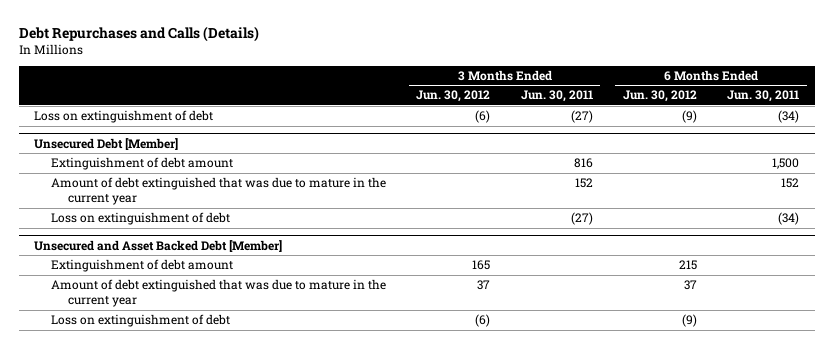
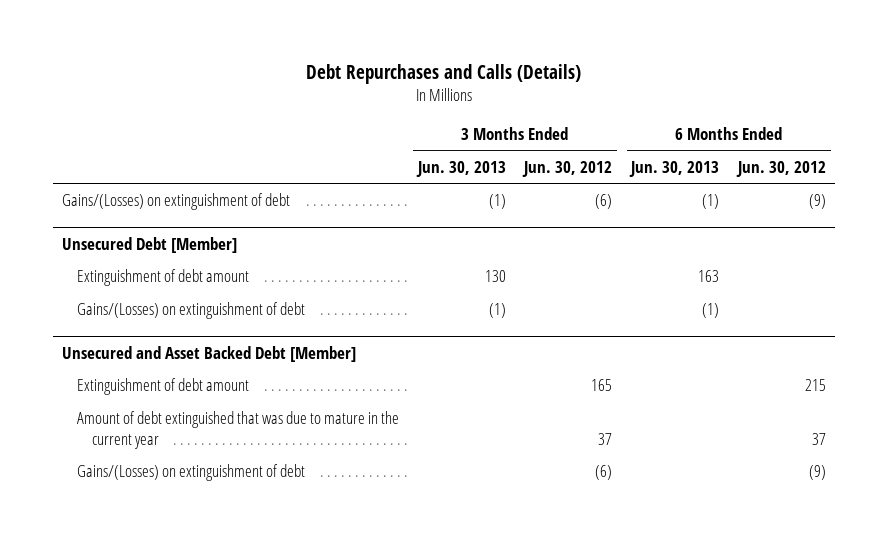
[520,90,593,103] Jun. 30, 2011 -> none
[727,90,800,103] Jun. 30, 2011 -> none
none -> [415,160,506,177] Jun. 30, 2013
none -> [629,160,720,177] Jun. 30, 2013
[33,110,213,124] Loss on extinguishment of debt -> [61,193,290,211] Gains/(Losses) on extinguishment of debt
[51,177,387,206] Amount of debt extinguished that was due to mature in the current year -> none
[51,212,231,226] Loss on extinguishment of debt -> [77,302,306,320] Gains/(Losses) on extinguishment of debt
[51,314,231,328] Loss on extinguishment of debt -> [77,464,306,482] Gains/(Losses) on extinguishment of debt

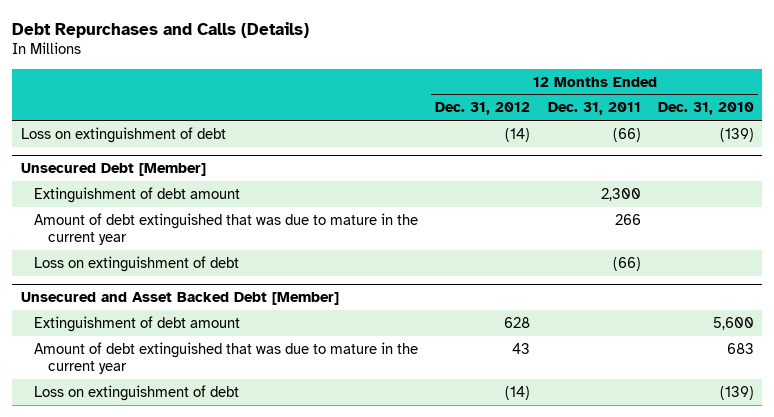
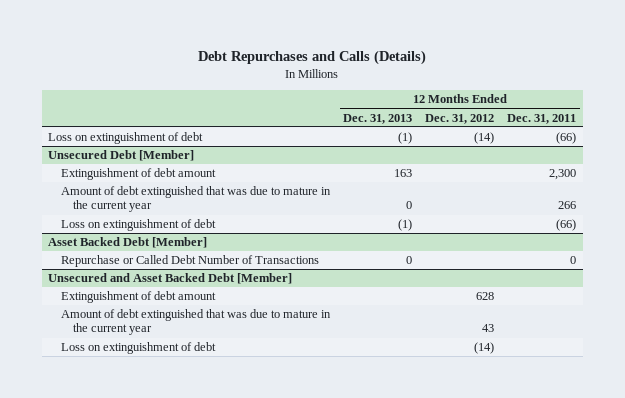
[657,102,754,116] Dec. 31, 2010 -> none
none -> [342,113,412,124] Dec. 31, 2013
none -> [48,237,208,249] Asset Backed Debt [Member]
none -> [60,255,319,268] Repurchase or Called Debt Number of Transactions

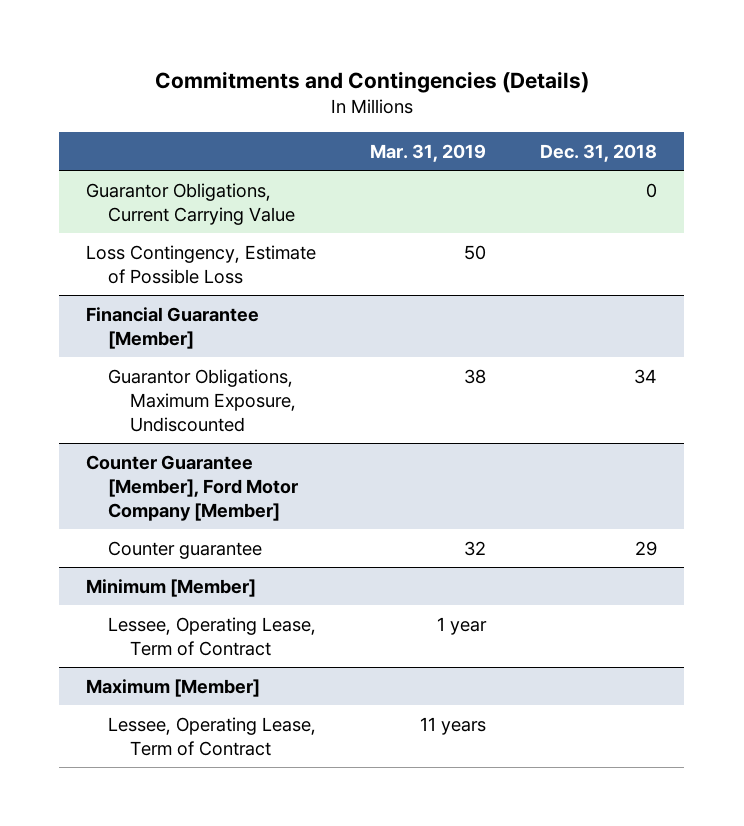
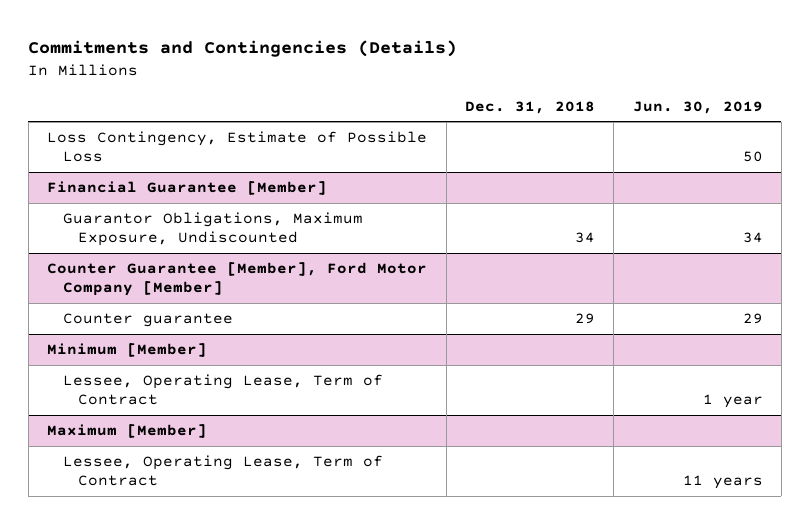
[370,143,487,162] Mar. 31, 2019 -> none
none -> [632,100,763,114] Jun. 30, 2019
[86,182,296,225] Guarantor Obligations, Current Carrying Value -> none

